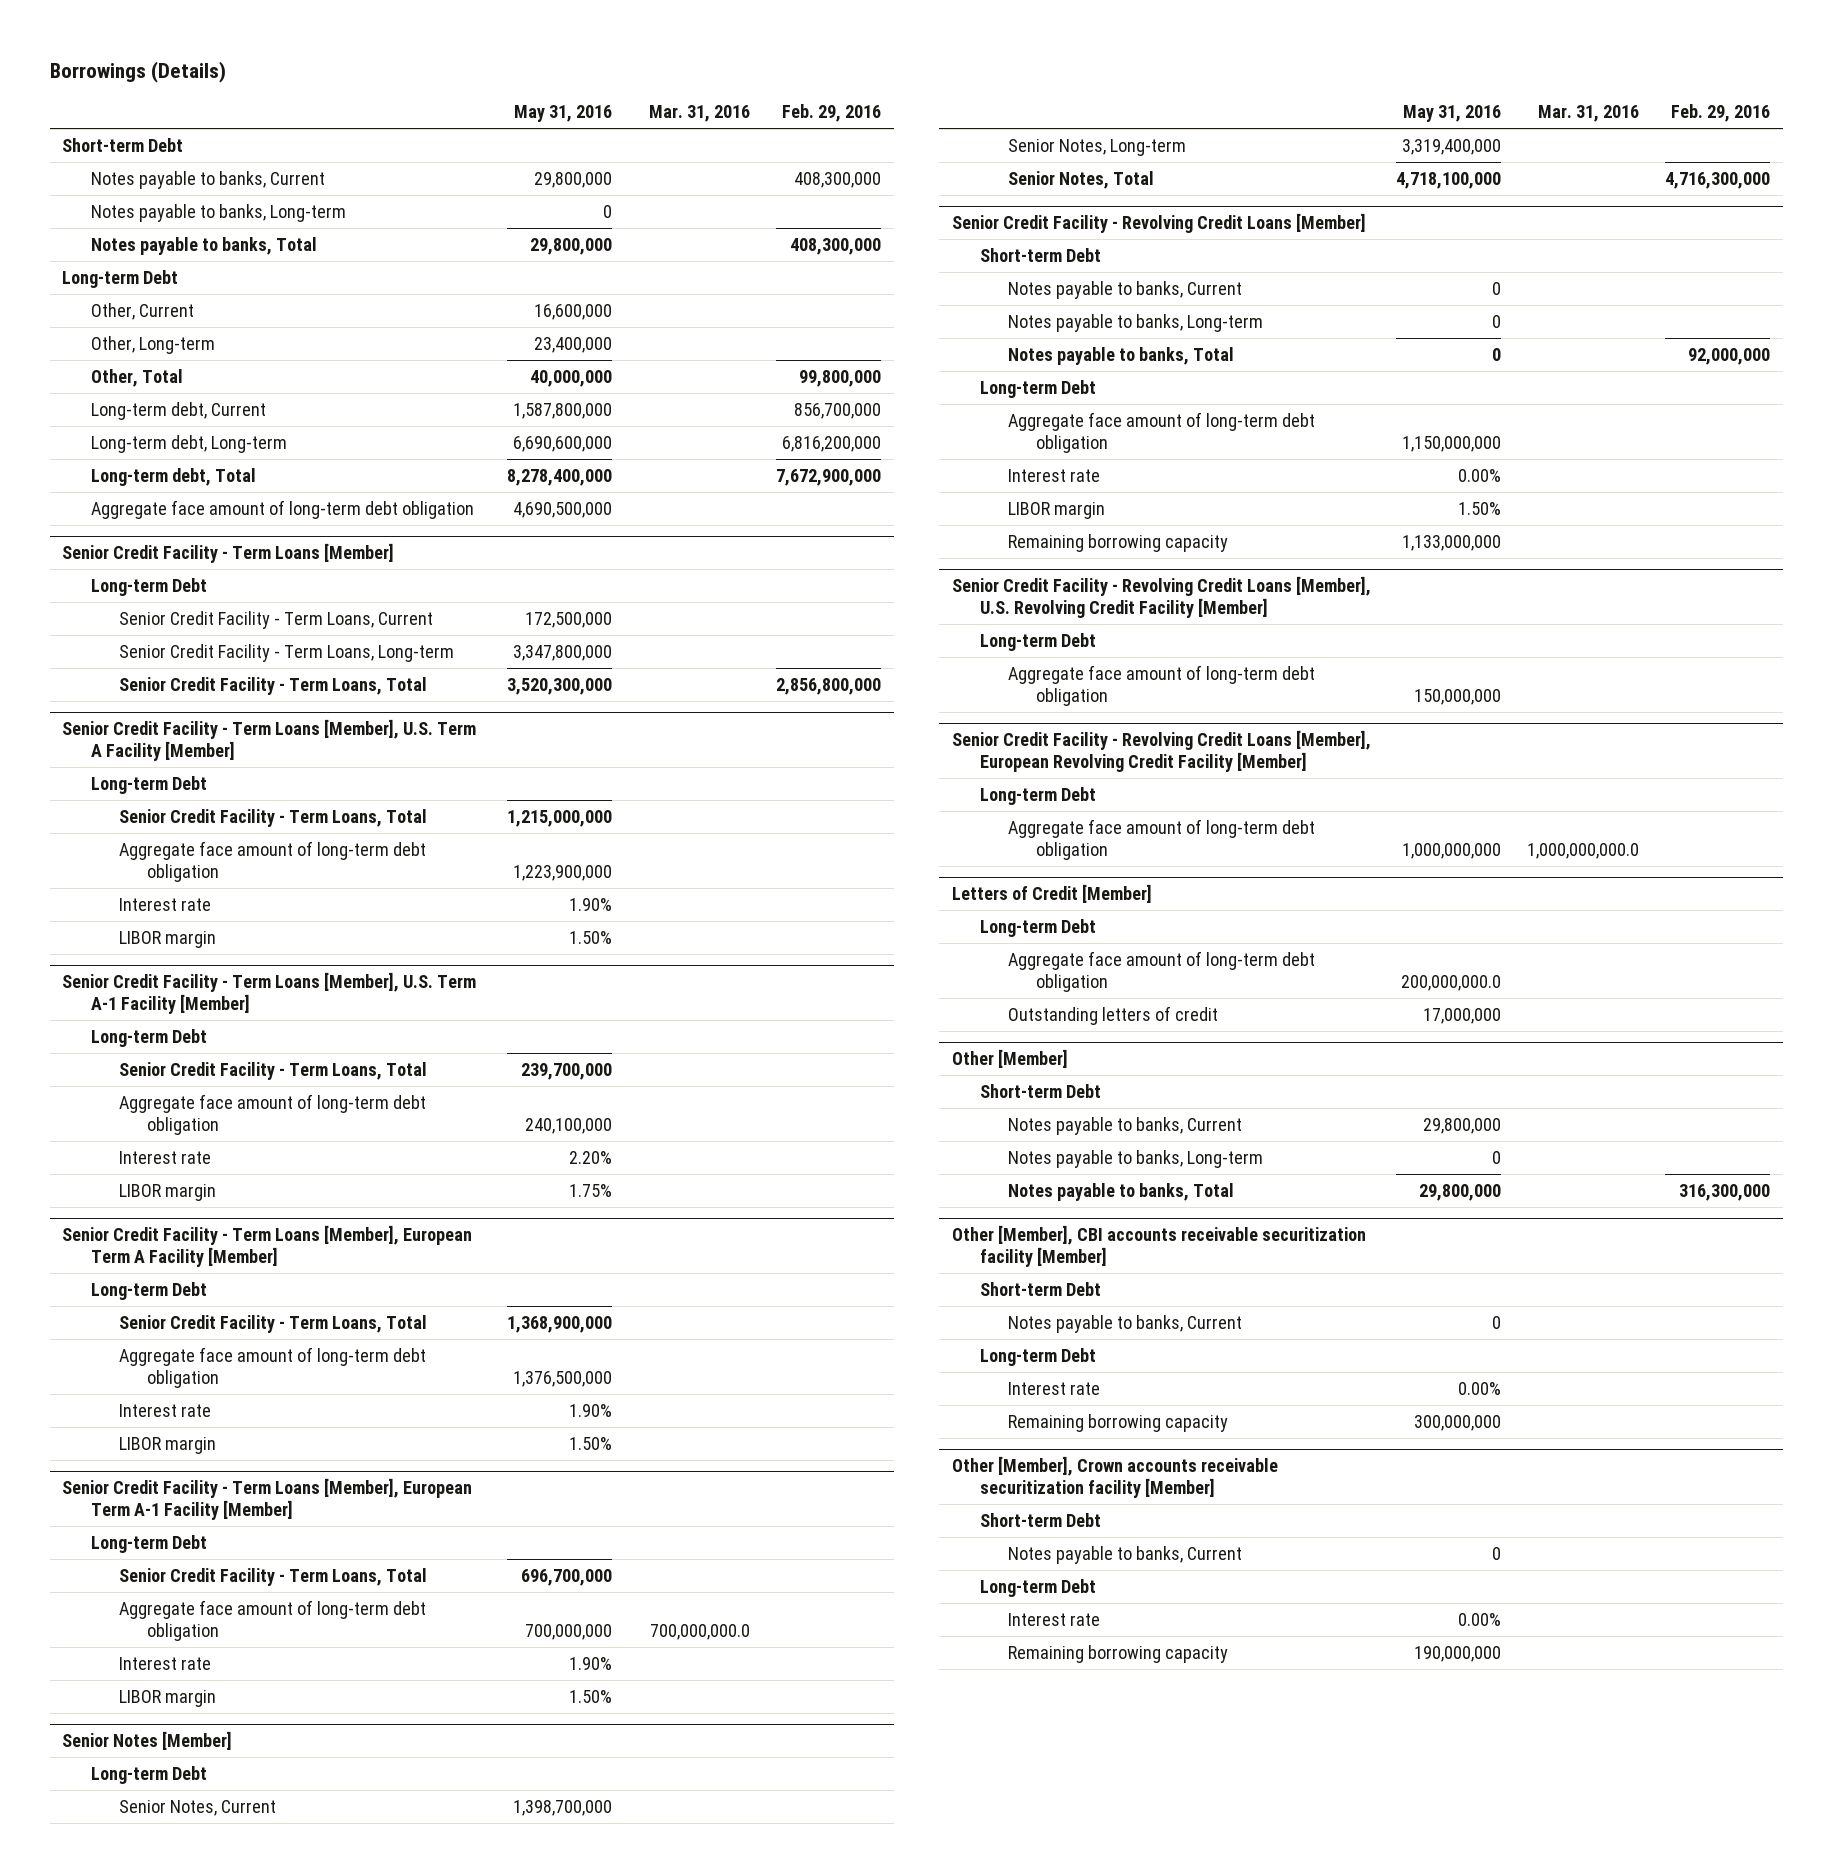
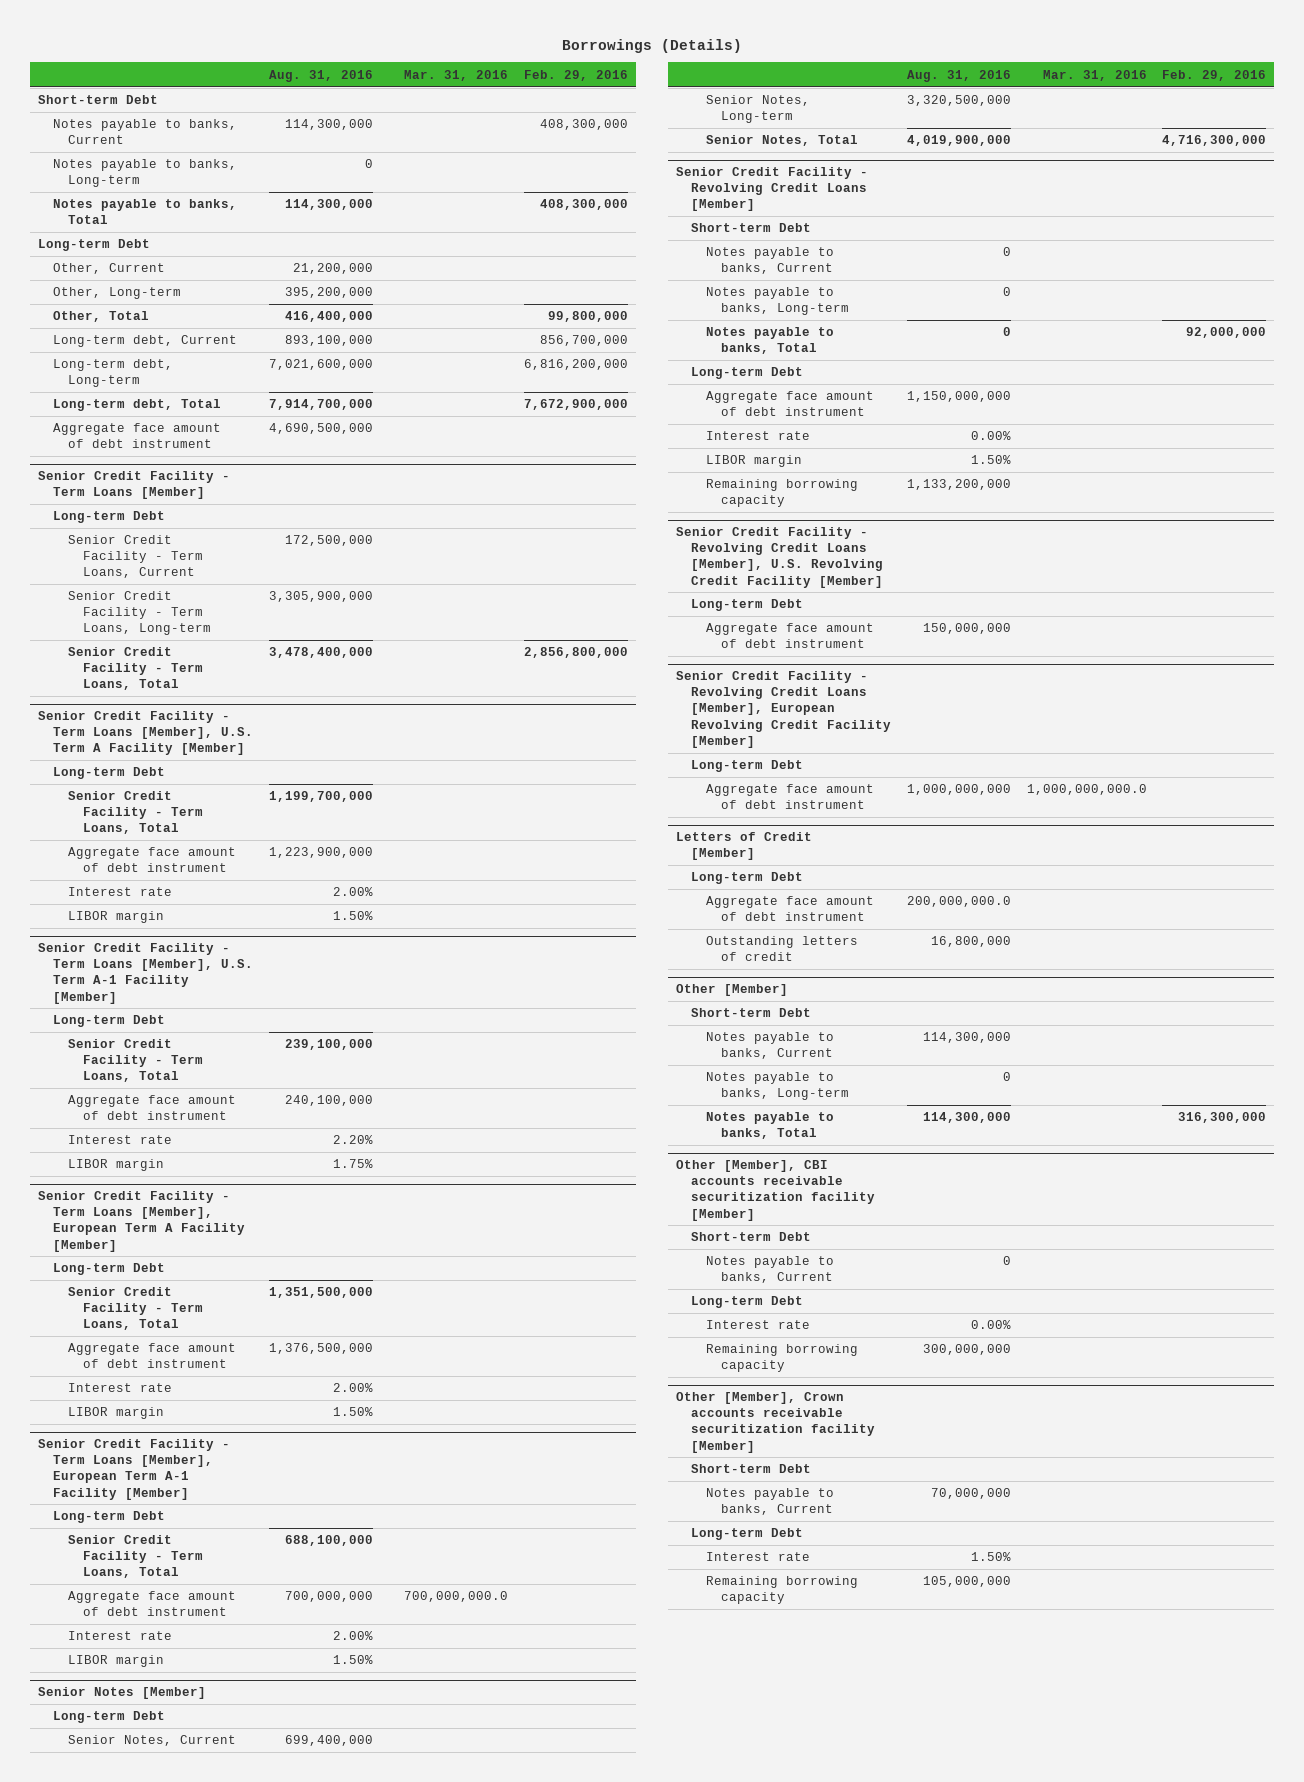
[514,105,613,123] May 31, 2016 -> none
none -> [268,69,373,82] Aug. 31, 2016
[90,499,474,519] Aggregate face amount of long-term debt obligation -> [52,423,221,449] Aggregate face amount of debt instrument
[118,840,426,882] Aggregate face amount of long-term debt obligation -> [67,847,236,873] Aggregate face amount of debt instrument
[118,1093,426,1135] Aggregate face amount of long-term debt obligation -> [67,1095,236,1121] Aggregate face amount of debt instrument
[118,1346,426,1388] Aggregate face amount of long-term debt obligation -> [67,1343,236,1369] Aggregate face amount of debt instrument
[118,1599,426,1641] Aggregate face amount of long-term debt obligation -> [67,1591,236,1617] Aggregate face amount of debt instrument
[1007,411,1315,453] Aggregate face amount of long-term debt obligation -> [705,391,874,417] Aggregate face amount of debt instrument
[1007,664,1315,706] Aggregate face amount of long-term debt obligation -> [705,623,874,649] Aggregate face amount of debt instrument
[1007,818,1315,860] Aggregate face amount of long-term debt obligation -> [705,784,874,810] Aggregate face amount of debt instrument
[1007,950,1315,992] Aggregate face amount of long-term debt obligation -> [705,896,874,922] Aggregate face amount of debt instrument

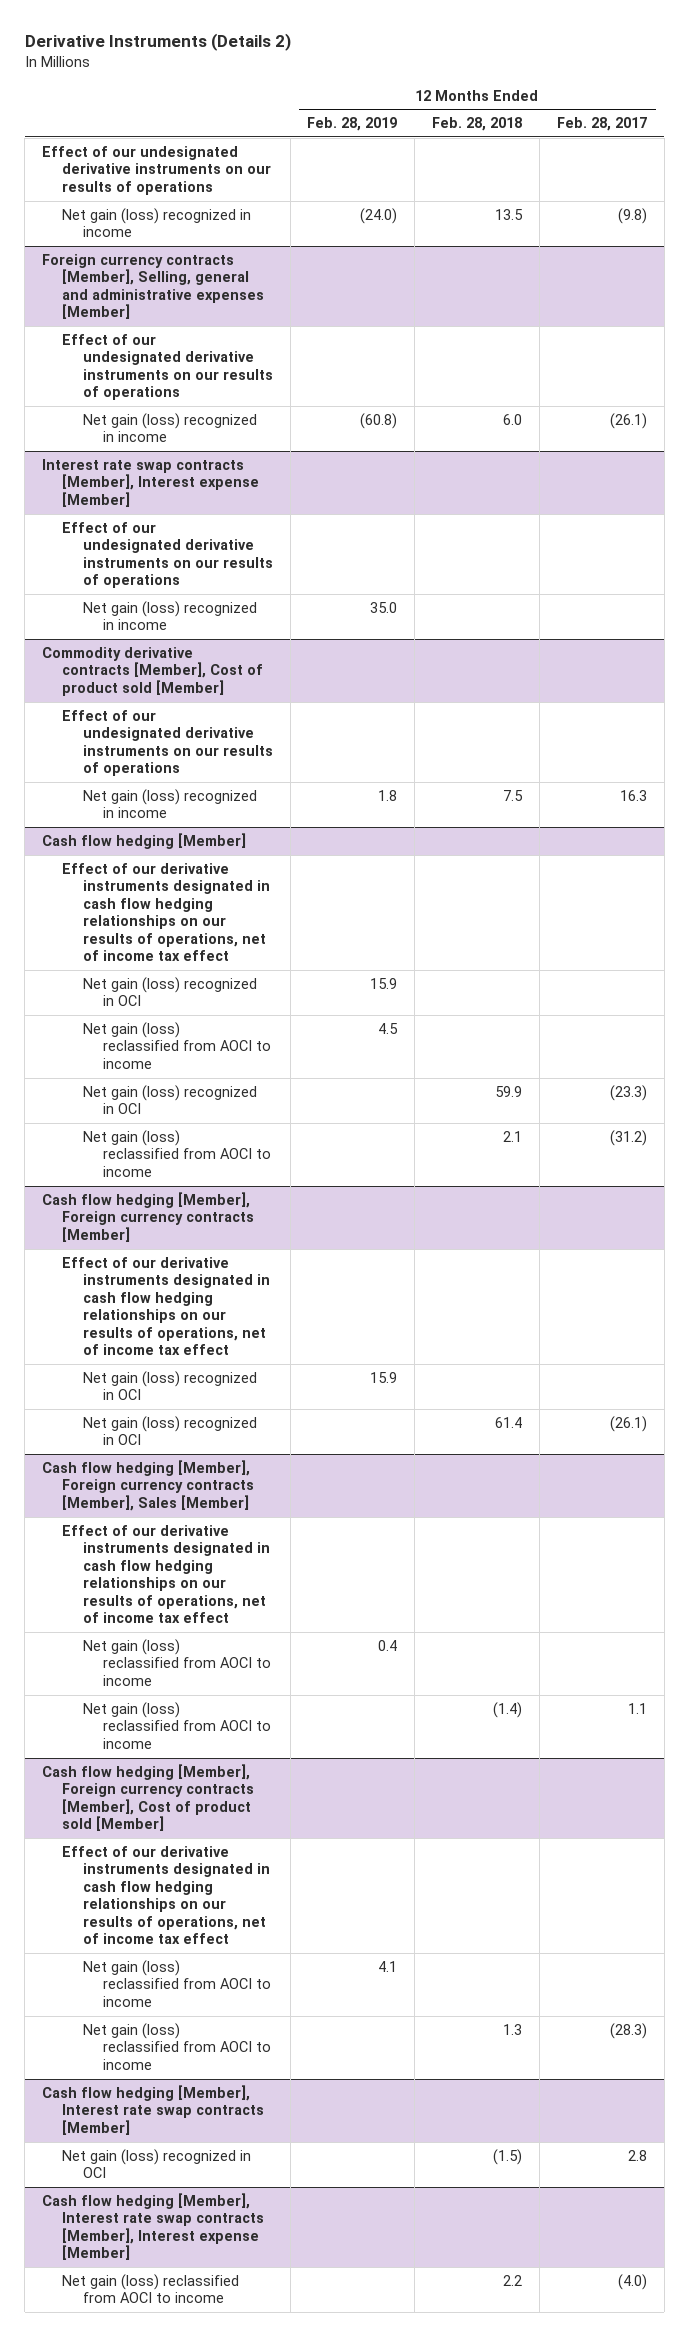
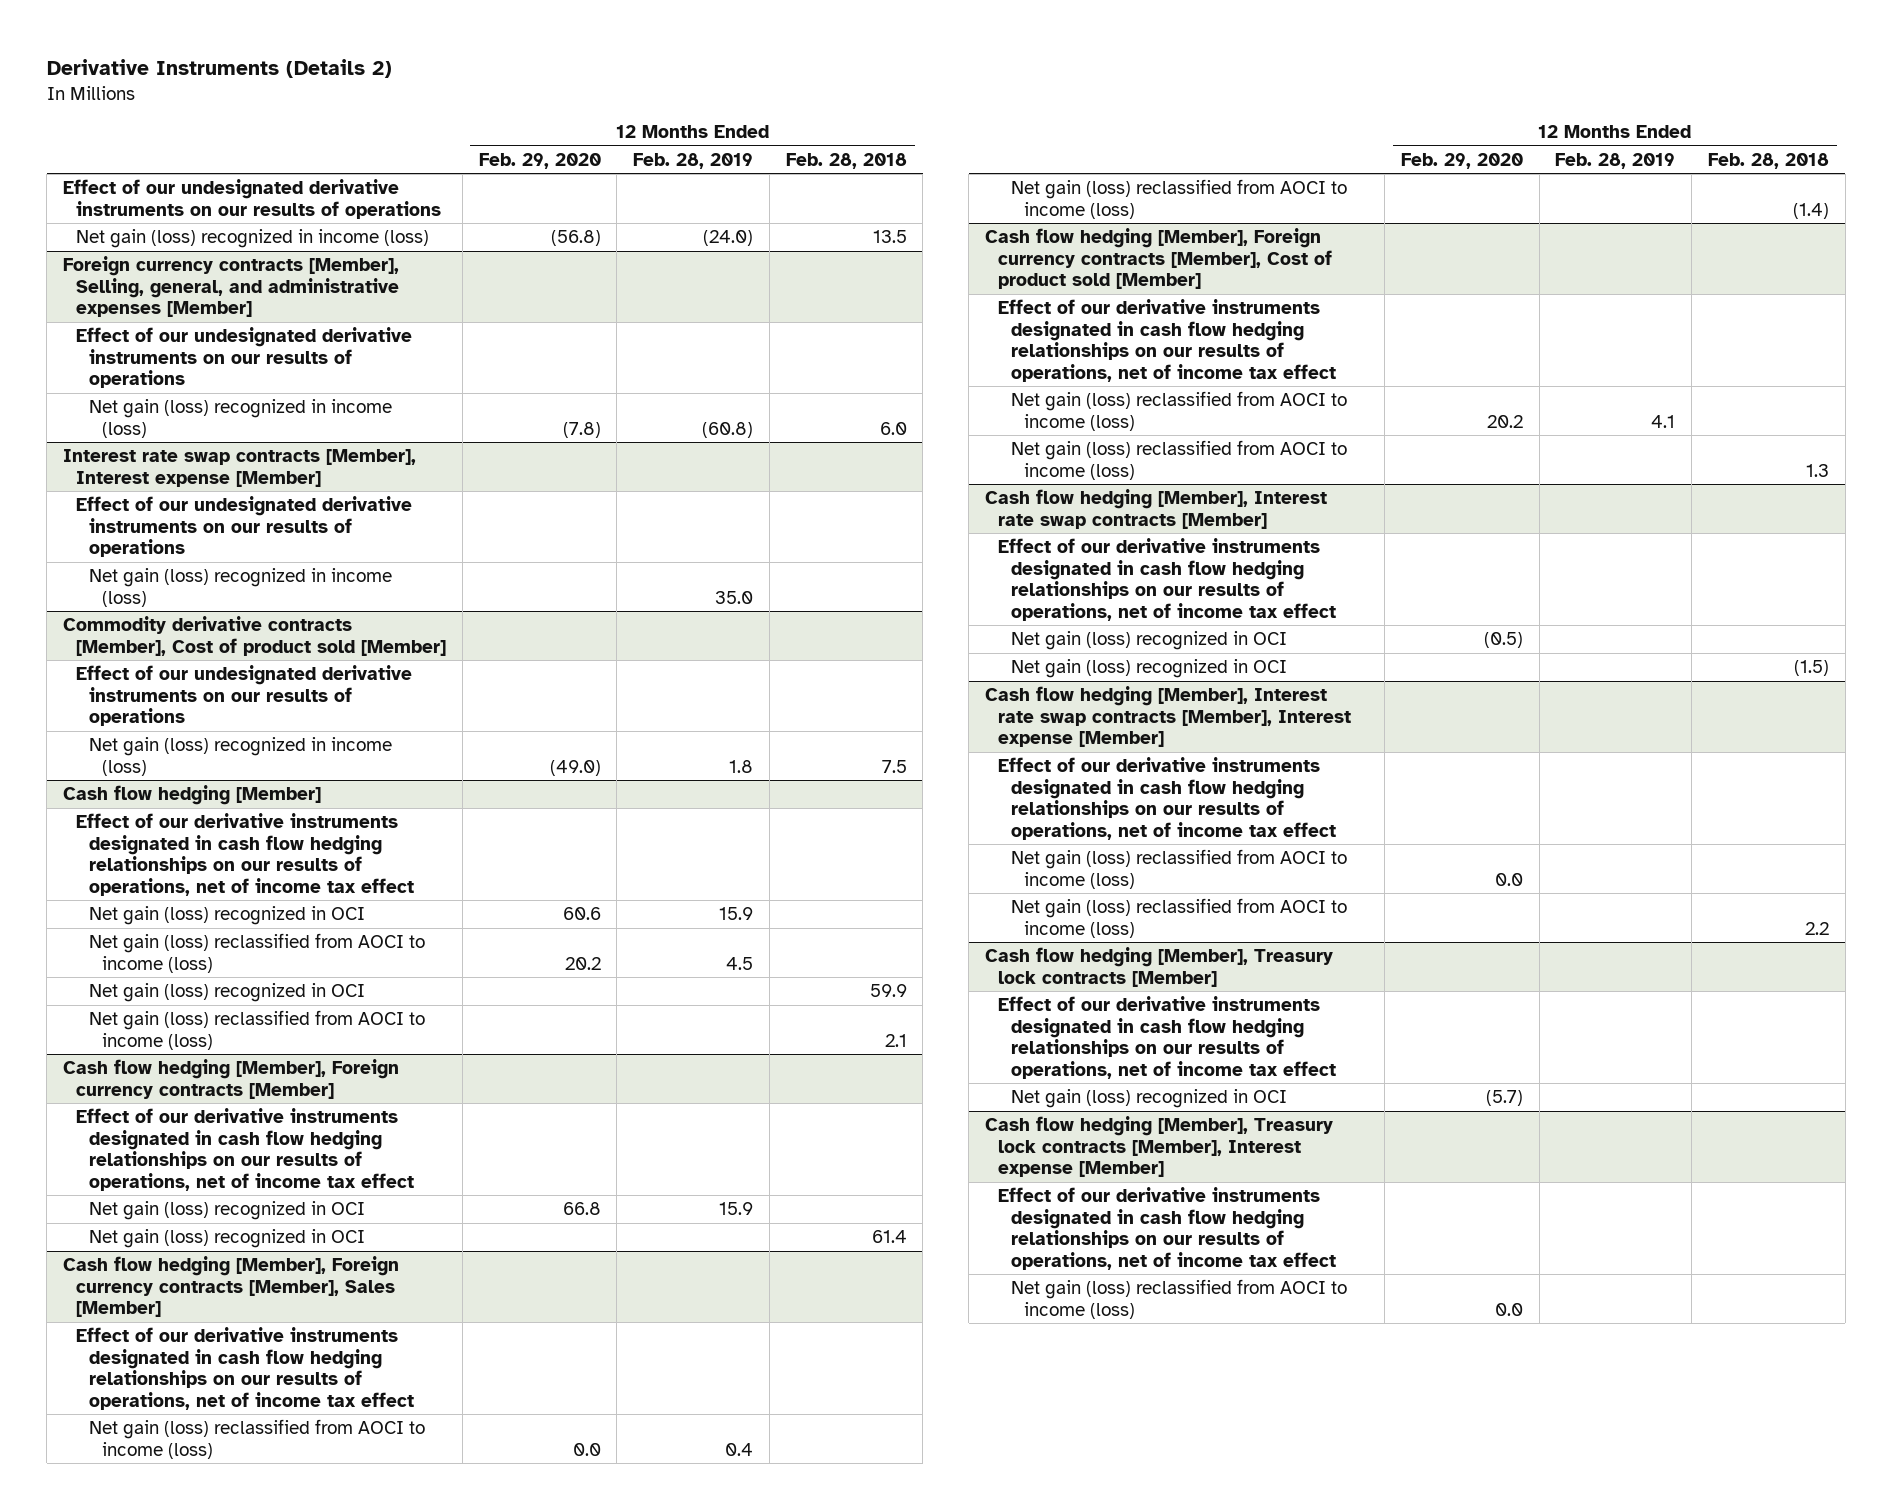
[556,117,647,132] Feb. 28, 2017 -> none
none -> [478,152,601,169] Feb. 29, 2020
[62,207,252,238] Net gain (loss) recognized in income -> [75,229,429,249] Net gain (loss) recognized in income (loss)
[42,253,265,320] Foreign currency contracts [Member], Selling, general and administrative expenses [Member] -> [62,256,399,318] Foreign currency contracts [Member], Selling, general, and administrative expenses [Member]
[82,412,257,443] Net gain (loss) recognized in income -> [89,399,393,438] Net gain (loss) recognized in income (loss)
[82,600,257,631] Net gain (loss) recognized in income -> [89,568,393,607] Net gain (loss) recognized in income (loss)
[82,788,257,819] Net gain (loss) recognized in income -> [89,737,393,776] Net gain (loss) recognized in income (loss)
[82,1021,271,1069] Net gain (loss) reclassified from AOCI to income -> [89,933,426,973] Net gain (loss) reclassified from AOCI to income (loss)
[82,1129,271,1177] Net gain (loss) reclassified from AOCI to income -> [89,1010,426,1050] Net gain (loss) reclassified from AOCI to income (loss)
[82,1638,271,1686] Net gain (loss) reclassified from AOCI to income -> [89,1419,426,1459] Net gain (loss) reclassified from AOCI to income (loss)
[82,1701,271,1749] Net gain (loss) reclassified from AOCI to income -> [1011,179,1348,219] Net gain (loss) reclassified from AOCI to income (loss)
[82,1959,271,2007] Net gain (loss) reclassified from AOCI to income -> [1011,391,1348,431] Net gain (loss) reclassified from AOCI to income (loss)
[82,2022,271,2070] Net gain (loss) reclassified from AOCI to income -> [1011,440,1348,480] Net gain (loss) reclassified from AOCI to income (loss)
none -> [998,538,1337,621] Effect of our derivative instruments designated in cash flow hedging relationships on our results of operations, net of income tax effect
none -> [1011,631,1288,651] Net gain (loss) recognized in OCI
none -> [998,757,1337,840] Effect of our derivative instruments designated in cash flow hedging relationships on our results of operations, net of income tax effect
none -> [1011,849,1348,889] Net gain (loss) reclassified from AOCI to income (loss)
[62,2273,240,2304] Net gain (loss) reclassified from AOCI to income -> [1011,898,1348,938] Net gain (loss) reclassified from AOCI to income (loss)
none -> [985,947,1334,987] Cash flow hedging [Member], Treasury lock contracts [Member]
none -> [998,996,1337,1079] Effect of our derivative instruments designated in cash flow hedging relationships on our results of operations, net of income tax effect
none -> [1011,1089,1288,1109] Net gain (loss) recognized in OCI
none -> [985,1116,1334,1178] Cash flow hedging [Member], Treasury lock contracts [Member], Interest expense [Member]
none -> [998,1187,1337,1270] Effect of our derivative instruments designated in cash flow hedging relationships on our results of operations, net of income tax effect
none -> [1011,1279,1348,1319] Net gain (loss) reclassified from AOCI to income (loss)

